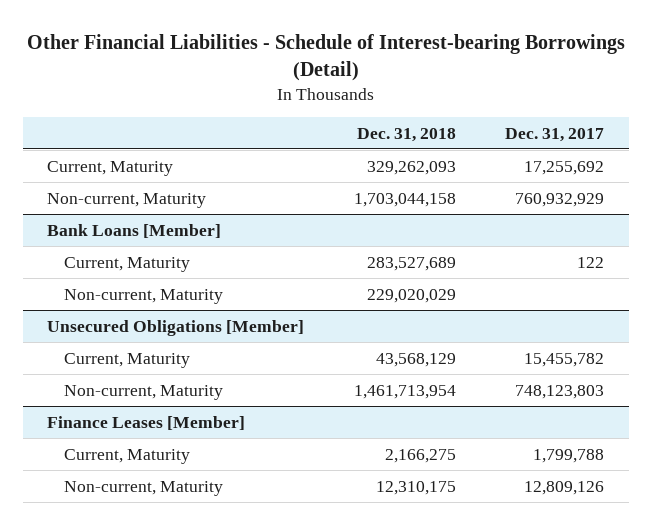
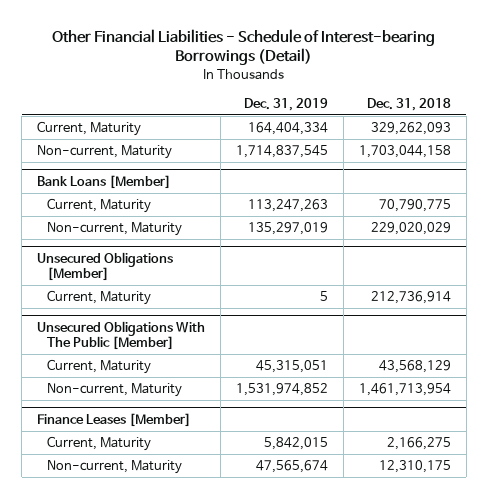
[504,127,604,142] Dec. 31, 2017 -> none
none -> [244,97,329,111] Dec. 31, 2019
[366,256,456,271] 283,527,689 -> [378,199,451,213] 70,790,775
none -> [46,290,151,306] Current, Maturity
none -> [37,320,206,351] Unsecured Obligations With The Public [Member]

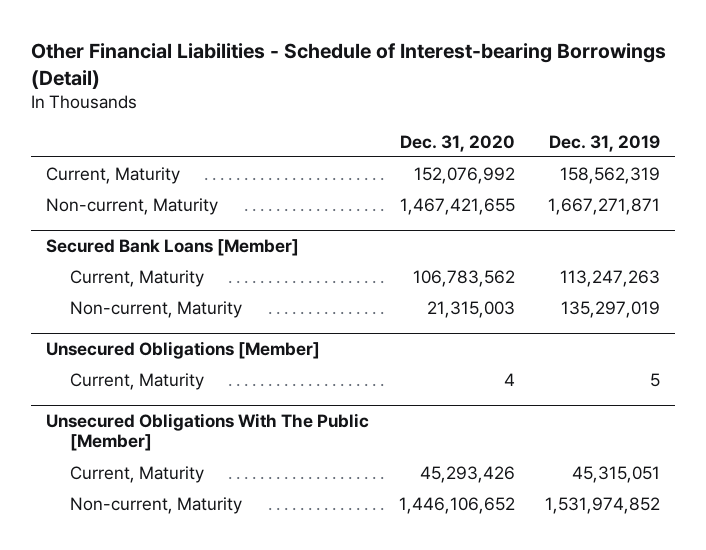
[366,97,451,111] Dec. 31, 2018 -> none
none -> [399,134,515,152] Dec. 31, 2020
[248,122,329,136] 164,404,334 -> [559,166,660,184] 158,562,319
[236,145,329,159] 1,714,837,545 -> [547,197,660,215] 1,667,271,871
[37,174,172,189] Bank Loans [Member] -> [45,238,299,256] Secured Bank Loans [Member]
[37,412,192,427] Finance Leases [Member] -> none
[46,436,151,452] Current, Maturity -> none
[46,460,182,475] Non-current, Maturity -> none

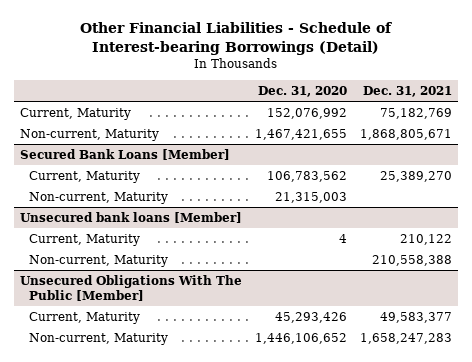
[548,134,660,152] Dec. 31, 2019 -> none
none -> [362,86,452,98] Dec. 31, 2021
[45,340,320,359] Unsecured Obligations [Member] -> [20,212,243,224] Unsecured bank loans [Member]
none -> [29,255,169,268] Non-current, Maturity

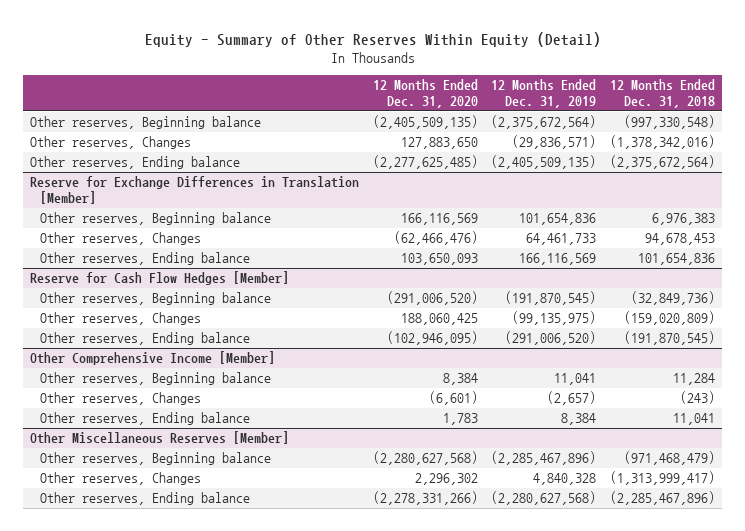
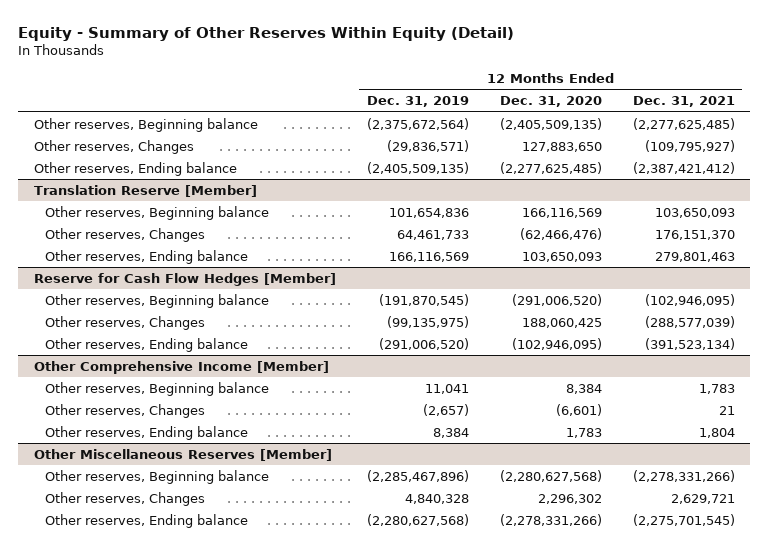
[610,79,716,109] 12 Months Ended Dec. 31, 2018 -> none
none -> [632,96,735,108] Dec. 31, 2021
[29,176,359,205] Reserve for Exchange Differences in Translation [Member] -> [33,184,257,197] Translation Reserve [Member]

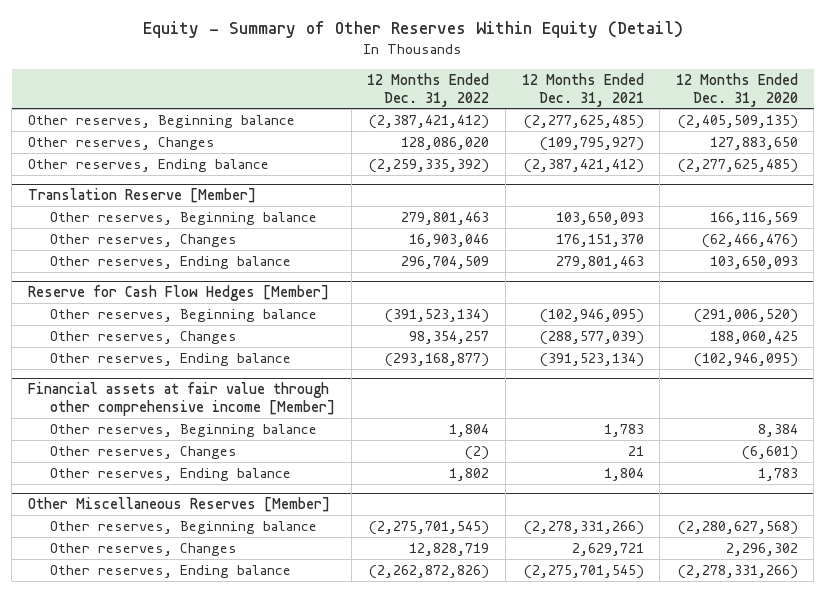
[366,96,469,108] Dec. 31, 2019 -> none
none -> [367,72,490,107] 12 Months Ended Dec. 31, 2022
[33,360,329,374] Other Comprehensive Income [Member] -> [27,381,336,416] Financial assets at fair value through other comprehensive income [Member]

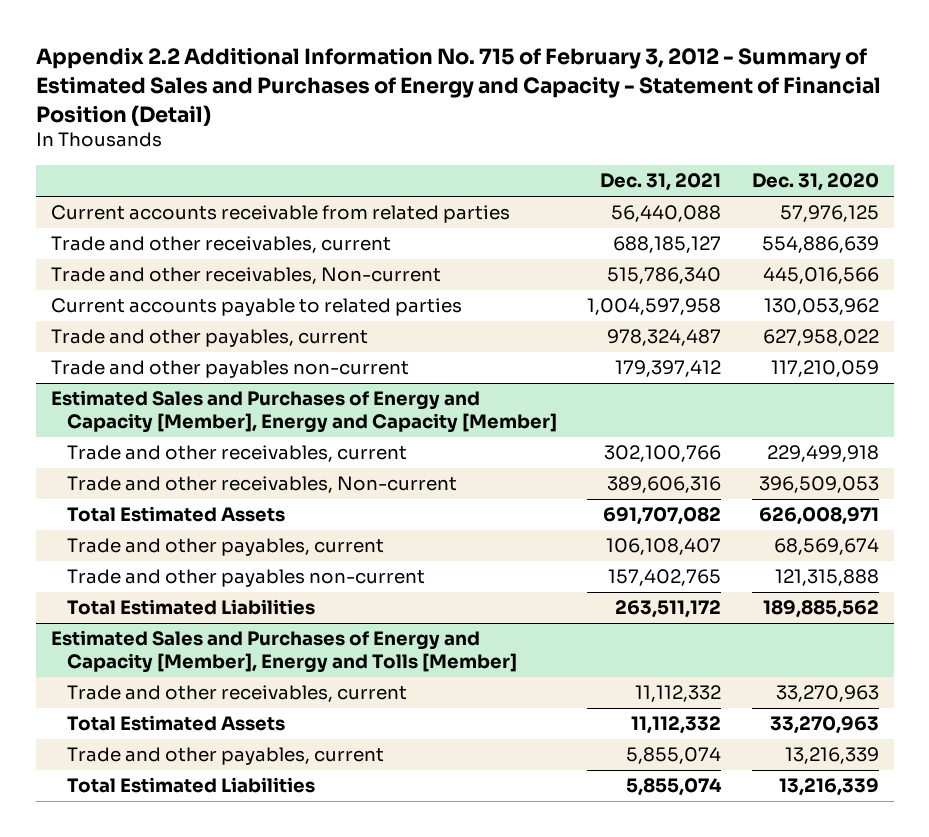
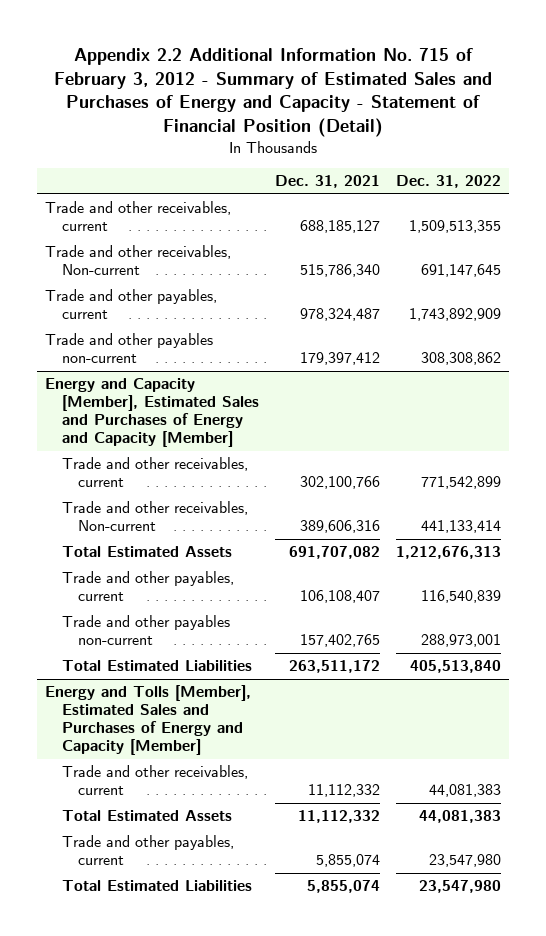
[751,173,879,192] Dec. 31, 2020 -> none
none -> [395,175,501,189] Dec. 31, 2022
[50,205,510,224] Current accounts receivable from related parties -> none
[50,298,462,317] Current accounts payable to related parties -> none
[50,390,558,433] Estimated Sales and Purchases of Energy and Capacity [Member], Energy and Capacity [Member] -> [45,378,259,448] Energy and Capacity [Member], Estimated Sales and Purchases of Energy and Capacity [Member]
[50,630,518,673] Estimated Sales and Purchases of Energy and Capacity [Member], Energy and Tolls [Member] -> [45,685,252,756] Energy and Tolls [Member], Estimated Sales and Purchases of Energy and Capacity [Member]

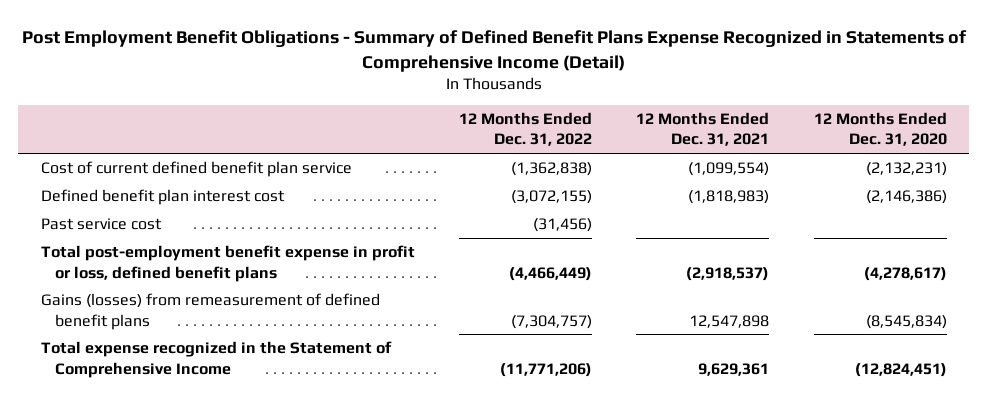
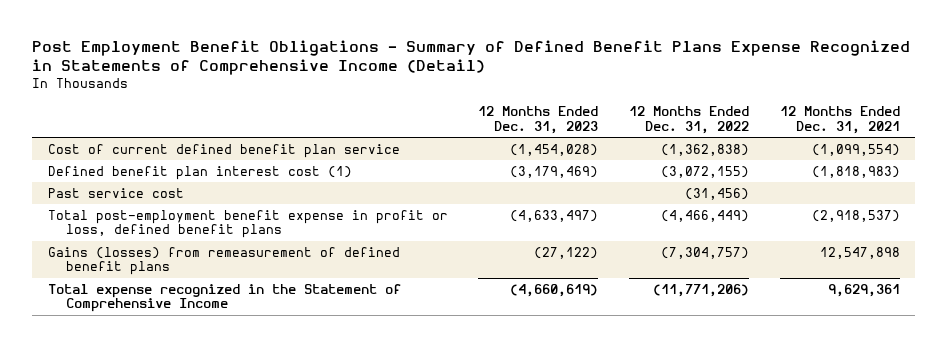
[813,111,947,147] 12 Months Ended Dec. 31, 2020 -> none
none -> [478,106,599,134] 12 Months Ended Dec. 31, 2023
[40,189,285,206] Defined benefit plan interest cost -> [47,165,352,180] Defined benefit plan interest cost (1)

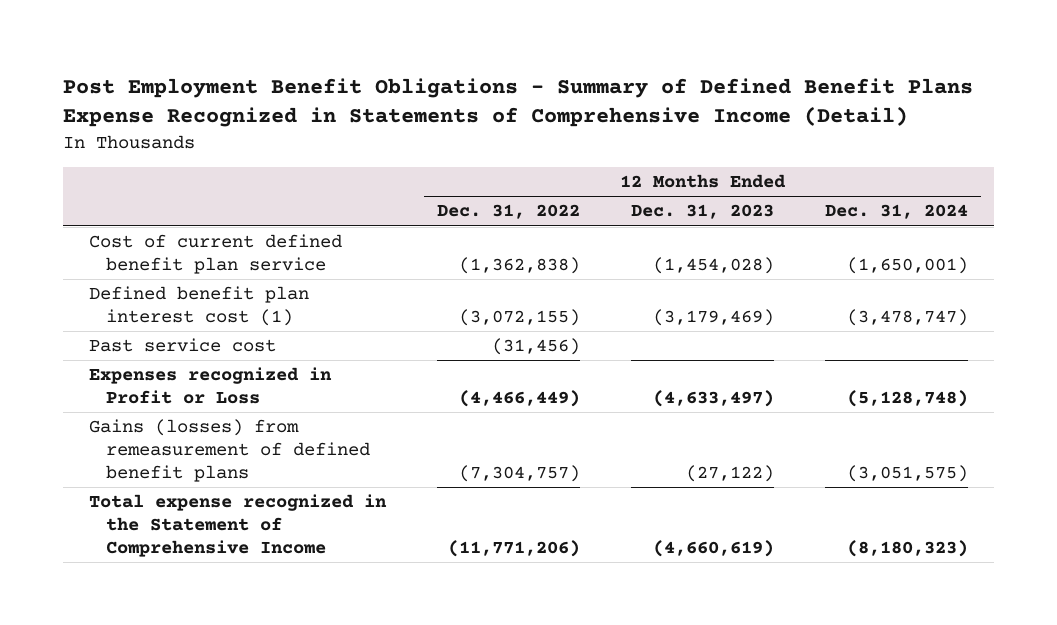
[779,106,900,134] 12 Months Ended Dec. 31, 2021 -> none
none -> [825,204,969,220] Dec. 31, 2024
[47,209,448,239] Total post-employment benefit expense in profit or loss, defined benefit plans -> [88,367,332,404] Expenses recognized in Profit or Loss

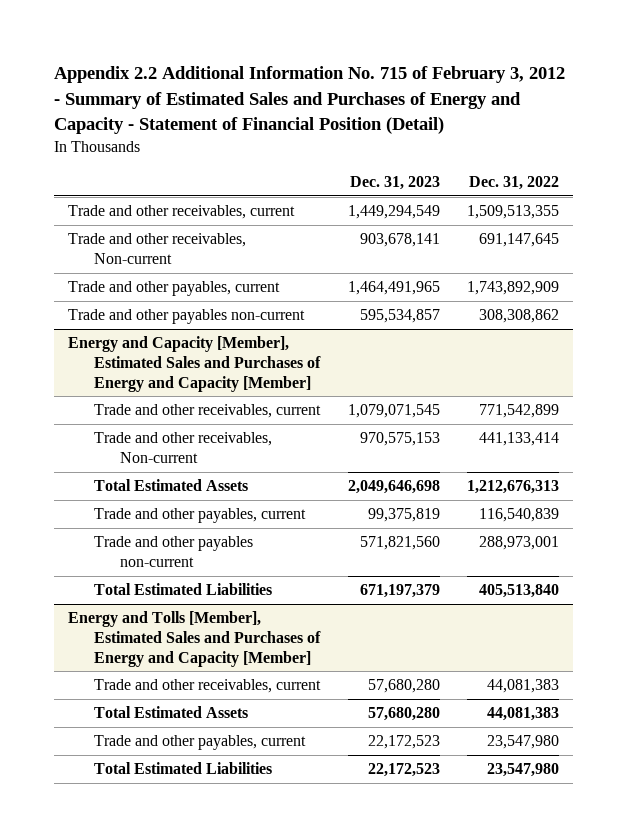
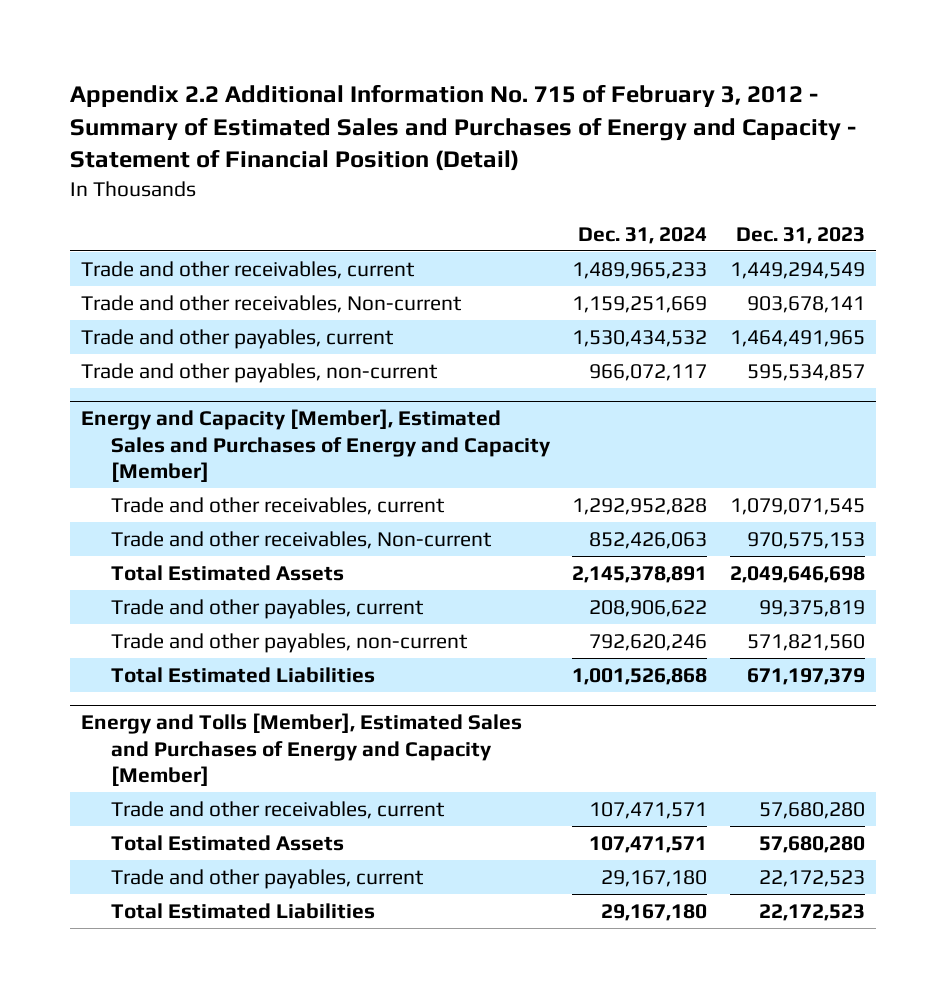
[469,176,560,191] Dec. 31, 2022 -> none
none -> [578,226,708,244] Dec. 31, 2024
[68,309,306,325] Trade and other payables non-current -> [80,362,438,383] Trade and other payables, non-current
[94,536,254,567] Trade and other payables non-current -> [110,632,468,653] Trade and other payables, non-current

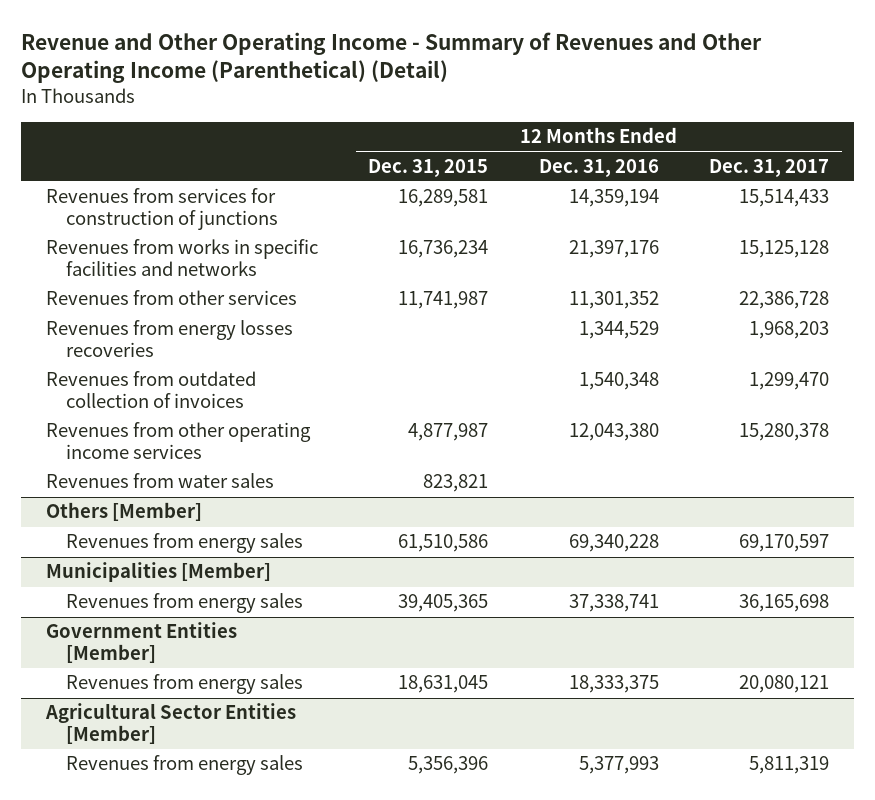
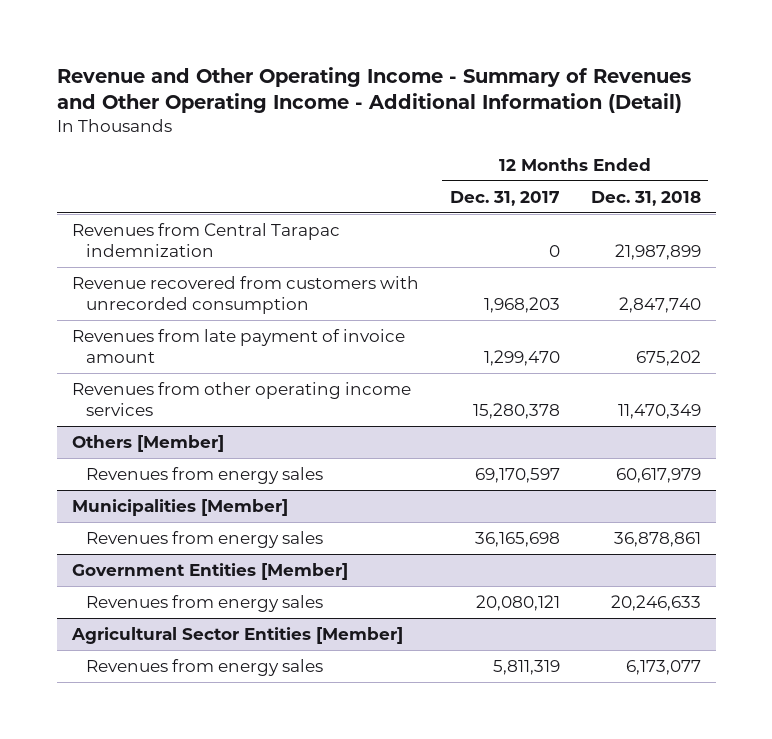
[21,31,763,84] Revenue and Other Operating Income - Summary of Revenues and Other Operating Income (Parenthetical) (Detail) -> [56,66,691,113] Revenue and Other Operating Income - Summary of Revenues and Other Operating Income - Additional Information (Detail)
[368,158,489,177] Dec. 31, 2015 -> none
[538,158,659,177] Dec. 31, 2016 -> none
none -> [590,190,701,206] Dec. 31, 2018
[46,239,319,276] Revenues from works in specific facilities and networks -> none
[46,290,298,306] Revenues from other services -> none
[46,188,278,230] Revenues from services for construction of junctions -> [71,222,340,257] Revenues from Central Tarapac indemnization
[738,189,829,208] 15,514,433 -> [548,244,560,257] 0
[46,320,294,357] Revenues from energy losses recoveries -> [71,275,419,314] Revenue recovered from customers with unrecorded consumption
[46,371,257,408] Revenues from outdated collection of invoices -> [71,328,405,363] Revenues from late payment of invoice amount
[46,473,275,489] Revenues from water sales -> none

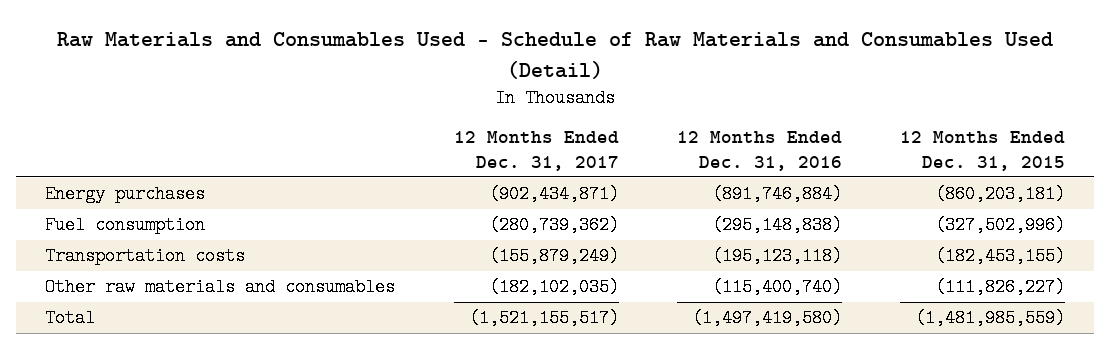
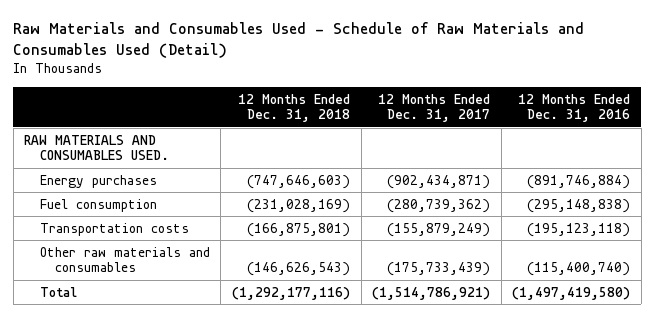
[899,131,1065,171] 12 Months Ended Dec. 31, 2015 -> none
none -> [237,93,350,123] 12 Months Ended Dec. 31, 2018
none -> [24,134,169,161] RAW MATERIALS AND CONSUMABLES USED.
[488,278,619,297] (182,102,035) -> [387,262,491,277] (175,733,439)
[468,309,619,328] (1,521,155,517) -> [372,286,491,300] (1,514,786,921)

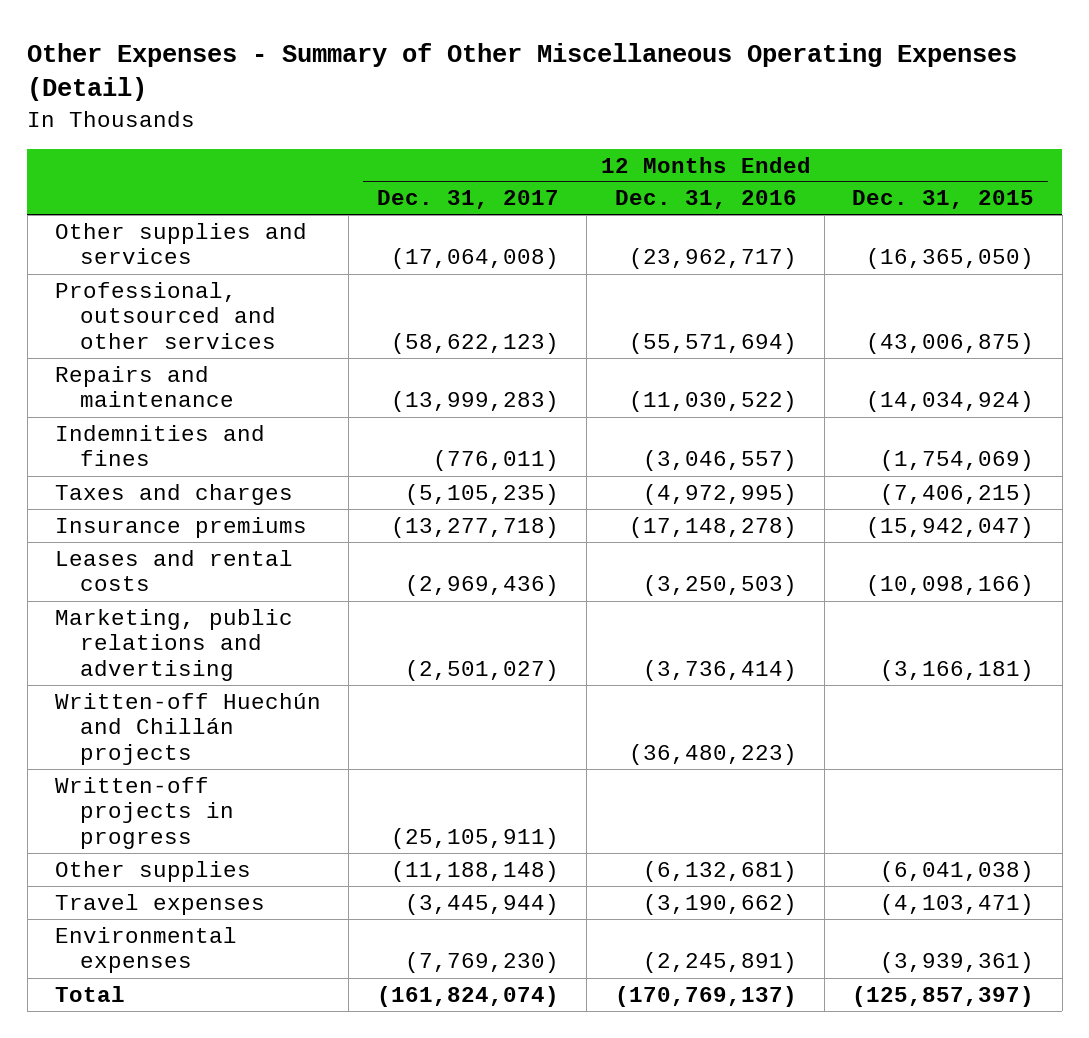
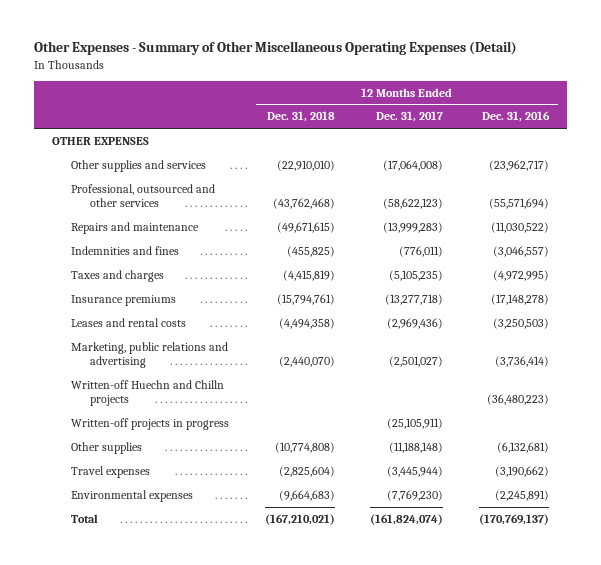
[852,190,1035,210] Dec. 31, 2015 -> none
none -> [266,111,335,123] Dec. 31, 2018
none -> [51,136,149,145] OTHER EXPENSES
[55,692,322,766] Written-off Huechún and Chillán projects -> [70,379,224,407] Written-off Huechn and Chilln projects

